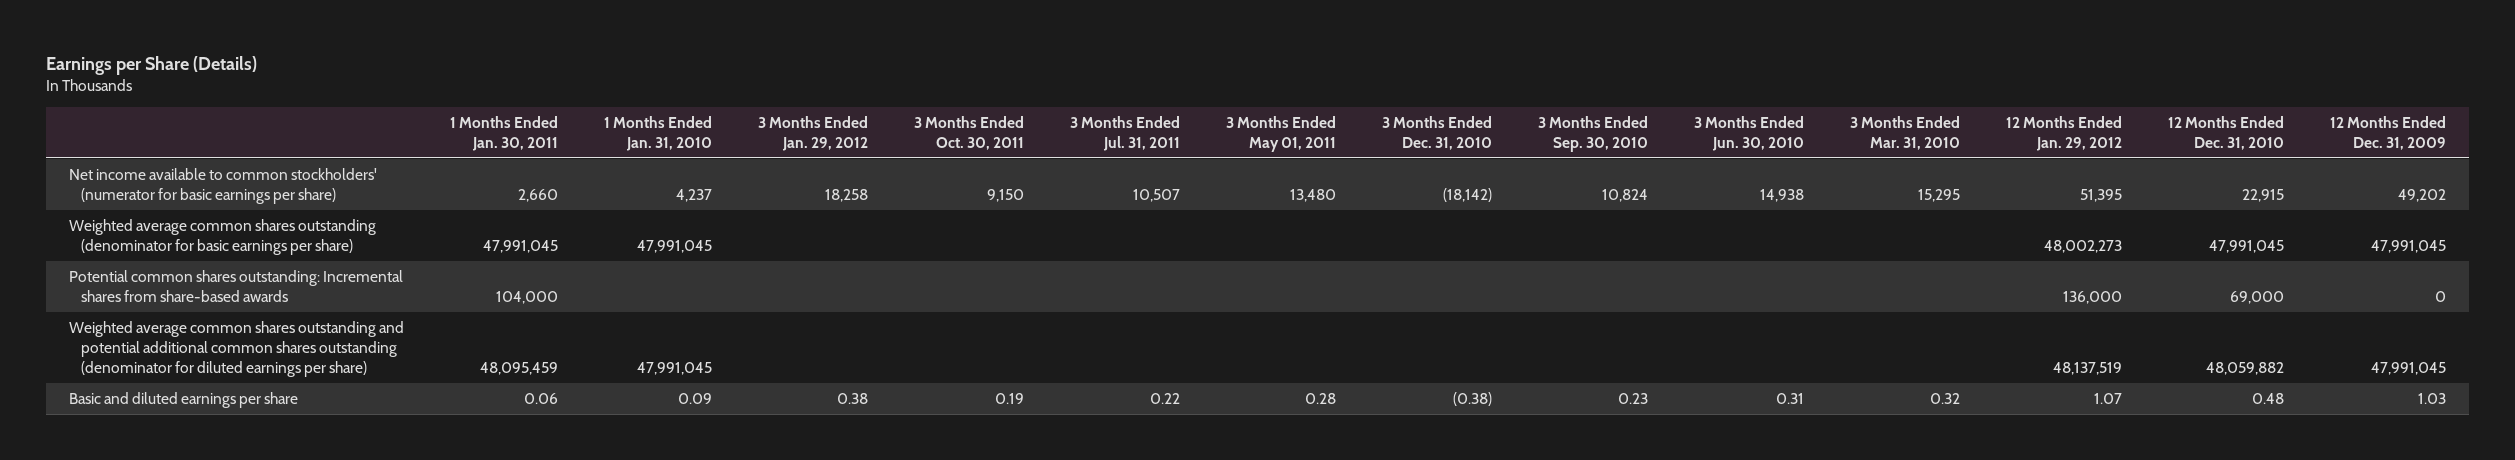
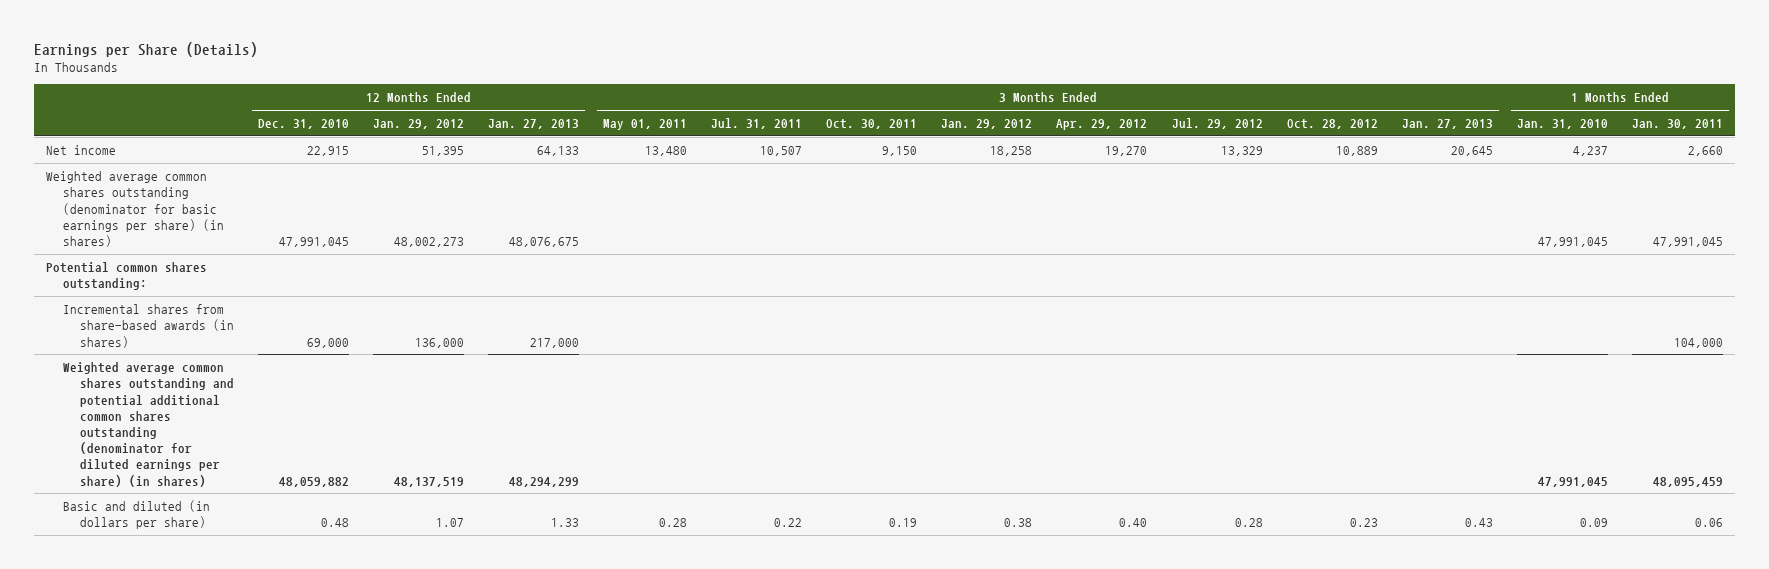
[1382,115,1493,150] 3 Months Ended Dec. 31, 2010 -> none
[1538,115,1649,152] 3 Months Ended Sep. 30, 2010 -> none
[1694,115,1805,151] 3 Months Ended Jun. 30, 2010 -> none
[1850,115,1961,150] 3 Months Ended Mar. 31, 2010 -> none
[2330,115,2447,150] 12 Months Ended Dec. 31, 2009 -> none
none -> [488,119,580,130] Jan. 27, 2013
none -> [1056,119,1148,131] Apr. 29, 2012
none -> [1171,118,1263,130] Jul. 29, 2012
none -> [1286,119,1378,130] Oct. 28, 2012
none -> [1401,119,1493,130] Jan. 27, 2013
[69,167,378,204] Net income available to common stockholders' (numerator for basic earnings per share) -> [45,145,116,156] Net income
[69,218,377,255] Weighted average common shares outstanding (denominator for basic earnings per share) -> [45,171,224,247] Weighted average common shares outstanding (denominator for basic earnings per share) (in shares)
none -> [45,262,207,291] Potential common shares outstanding:
[69,269,404,302] Potential common shares outstanding: Incremental shares from share-based awards -> [62,304,234,348] Incremental shares from share-based awards (in shares)
[69,320,405,377] Weighted average common shares outstanding and potential additional common shares outstanding (denominator for diluted earnings per share) -> [62,362,234,487] Weighted average common shares outstanding and potential additional common shares outstanding (denominator for diluted earnings per share) (in shares)
[69,391,299,408] Basic and diluted earnings per share -> [62,500,210,530] Basic and diluted (in dollars per share)

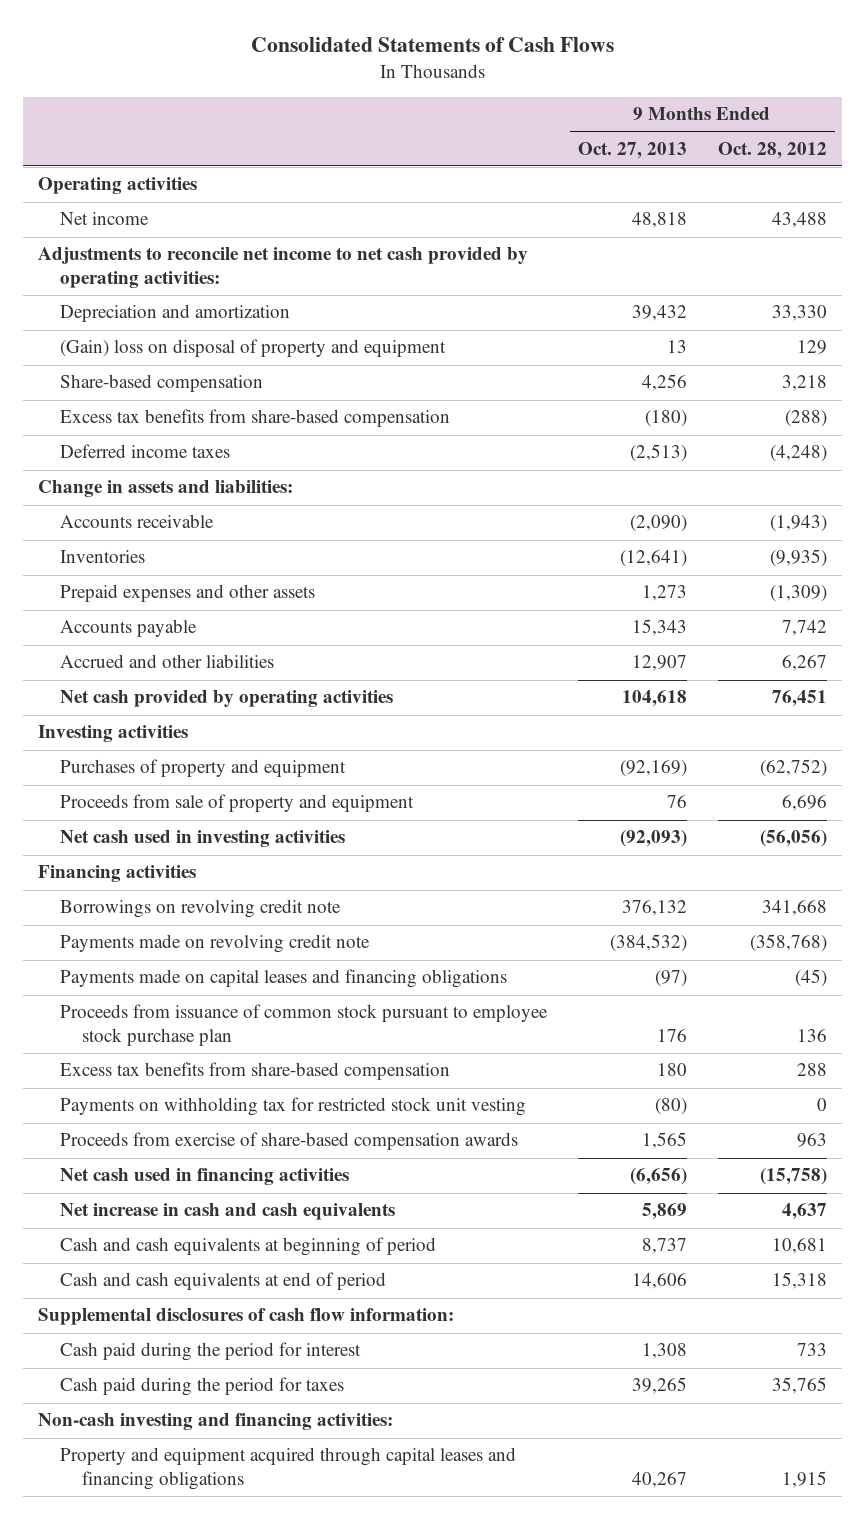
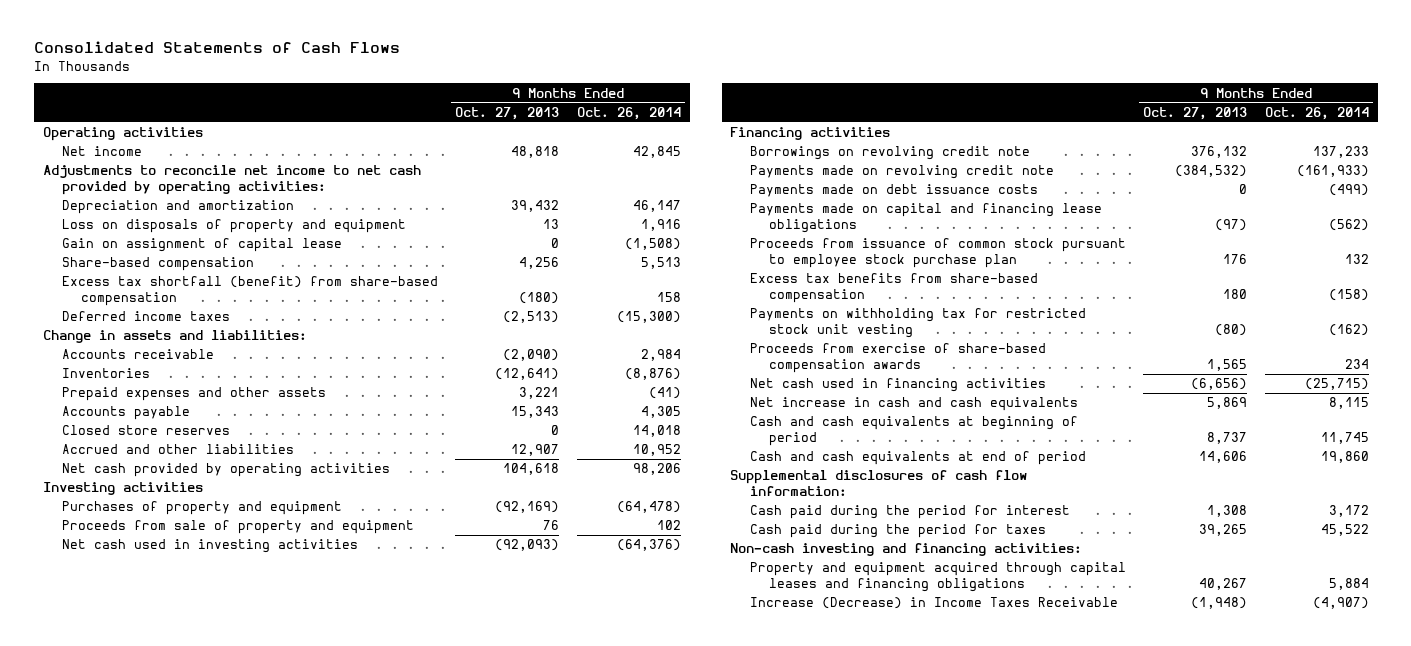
[717,141,827,159] Oct. 28, 2012 -> none
none -> [576,106,681,120] Oct. 26, 2014
[60,339,447,358] (Gain) loss on disposal of property and equipment -> [61,219,406,234] Loss on disposals of property and equipment
none -> [61,238,342,253] Gain on assignment of capital lease
[60,409,451,428] Excess tax benefits from share-based compensation -> [61,276,438,307] Excess tax shortfall (benefit) from share-based compensation
[642,585,688,602] 1,273 -> [519,387,560,400] 3,221
none -> [61,425,230,436] Closed store reserves
none -> [749,184,1038,198] Payments made on debt issuance costs
[60,969,508,989] Payments made on capital leases and financing obligations -> [749,203,1102,234] Payments made on capital and financing lease obligations
none -> [749,597,1118,610] Increase (Decrease) in Income Taxes Receivable

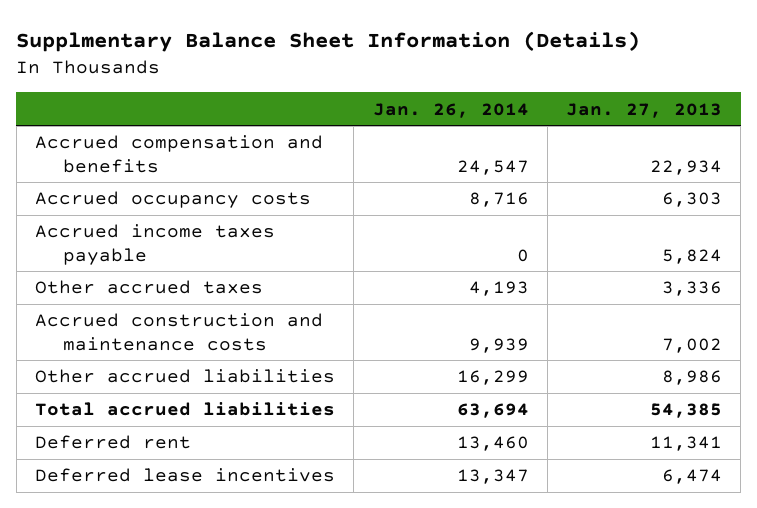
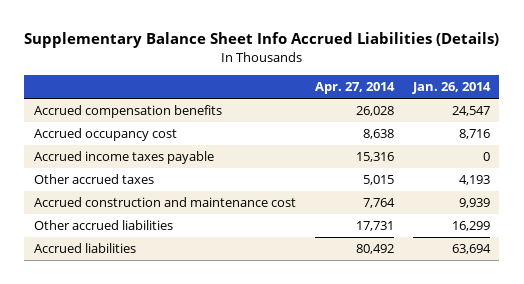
[16,30,641,52] Supplmentary Balance Sheet Information (Details) -> [23,32,499,49] Supplementary Balance Sheet Info Accrued Liabilities (Details)
[566,102,723,118] Jan. 27, 2013 -> none
none -> [314,82,395,95] Apr. 27, 2014
[35,135,324,173] Accrued compensation and benefits -> [33,105,222,119] Accrued compensation benefits
[35,191,312,209] Accrued occupancy costs -> [33,128,177,142] Accrued occupancy cost
[35,313,324,351] Accrued construction and maintenance costs -> [33,197,296,208] Accrued construction and maintenance cost
[35,435,192,450] Deferred rent -> none
[35,468,336,483] Deferred lease incentives -> none
[35,402,336,417] Total accrued liabilities -> [33,243,136,254] Accrued liabilities

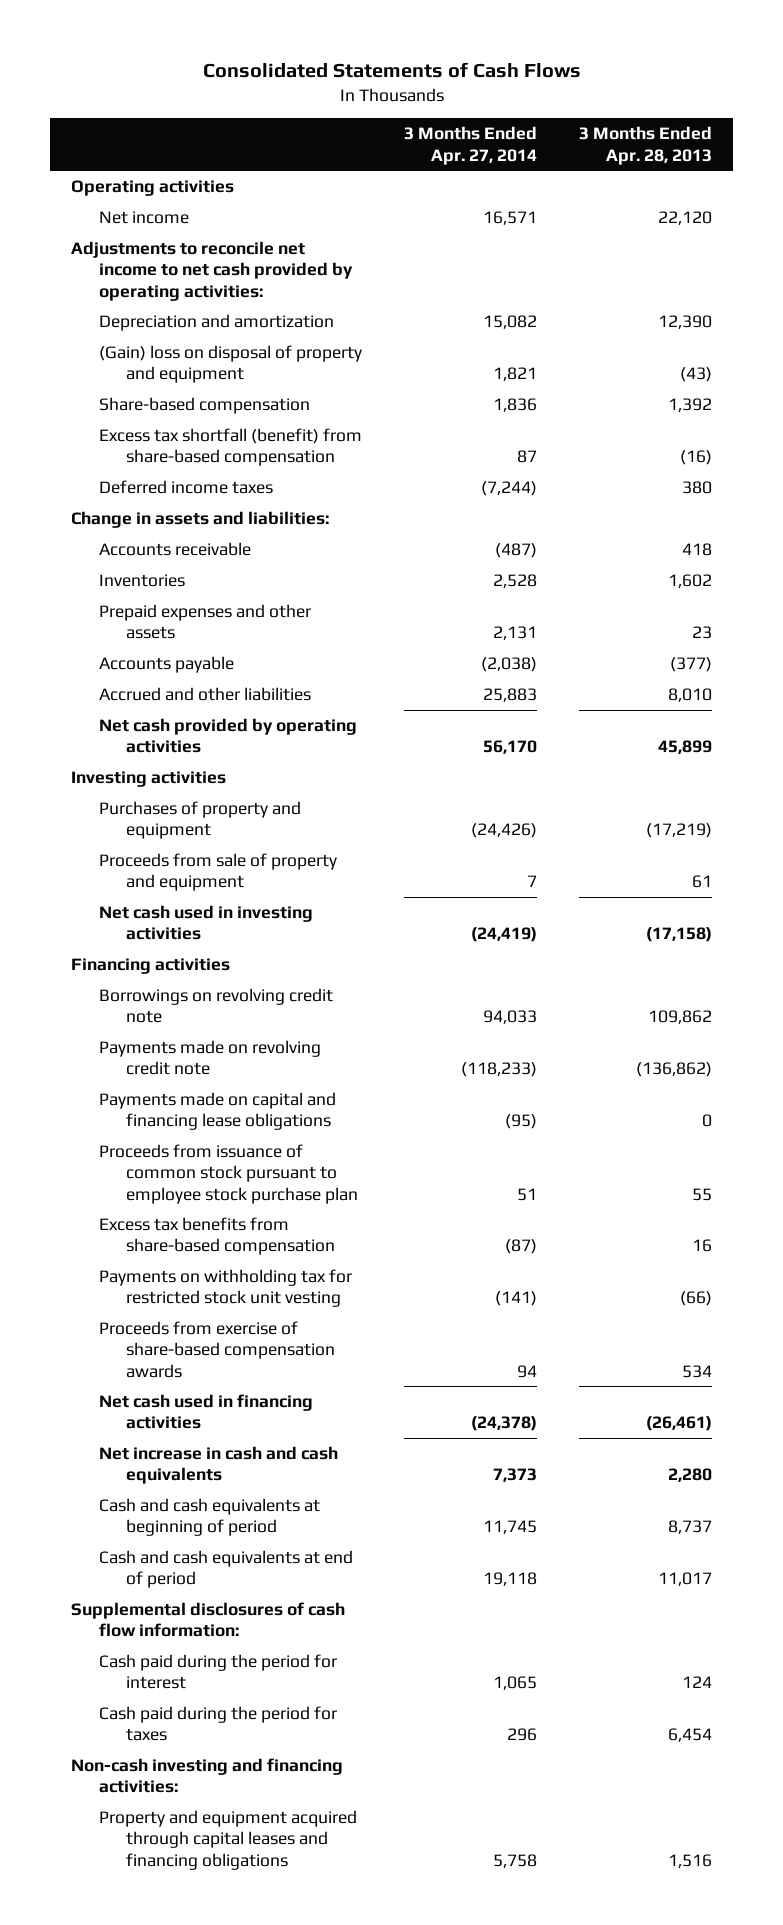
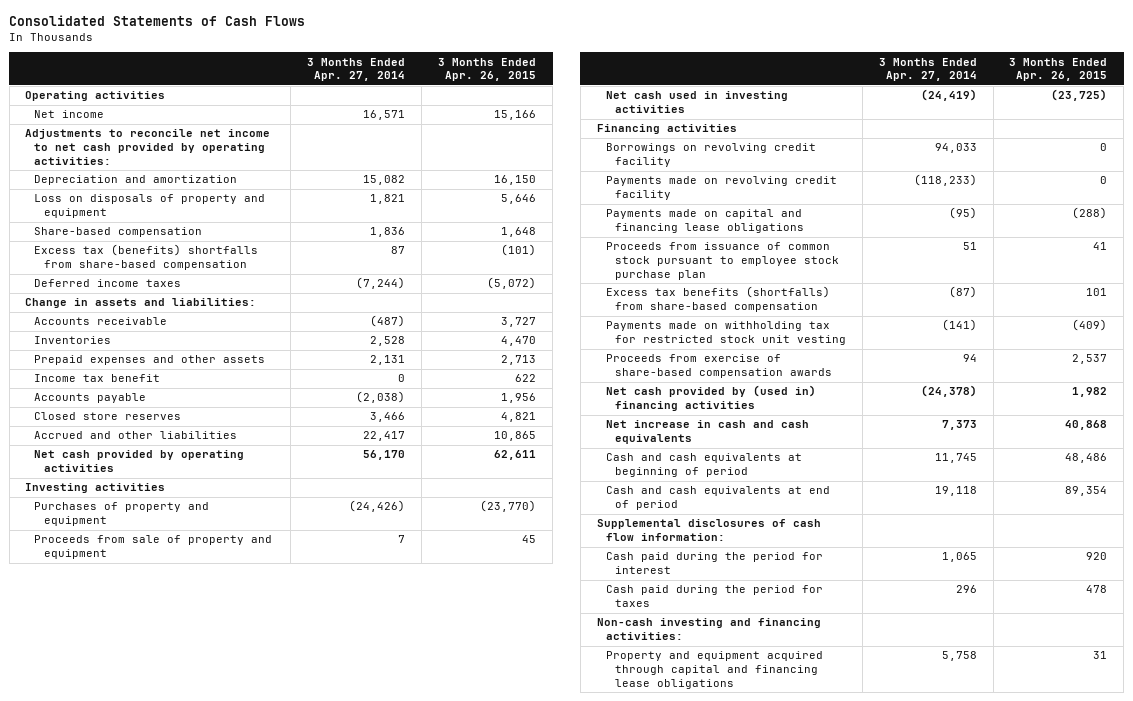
[579,126,713,165] 3 Months Ended Apr. 28, 2013 -> none
none -> [438,57,537,82] 3 Months Ended Apr. 26, 2015
[98,345,362,384] (Gain) loss on disposal of property and equipment -> [34,194,266,219] Loss on disposals of property and equipment
[98,428,362,467] Excess tax shortfall (benefit) from share-based compensation -> [34,244,259,271] Excess tax (benefits) shortfalls from share-based compensation
none -> [34,374,161,383] Income tax benefit
none -> [34,412,182,421] Closed store reserves
[482,688,537,703] 25,883 -> [363,431,406,442] 22,417
[98,988,333,1024] Borrowings on revolving credit note -> [605,143,816,168] Borrowings on revolving credit facility
[98,1040,321,1076] Payments made on revolving credit note -> [605,176,837,201] Payments made on revolving credit facility
[98,1217,335,1256] Excess tax benefits from share-based compensation -> [605,286,830,313] Excess tax benefits (shortfalls) from share-based compensation
[98,1269,352,1308] Payments on withholding tax for restricted stock unit vesting -> [605,321,846,346] Payments made on withholding tax for restricted stock unit vesting
[98,1394,313,1430] Net cash used in financing activities -> [605,385,816,412] Net cash provided by (used in) financing activities
[98,1810,357,1870] Property and equipment acquired through capital leases and financing obligations -> [605,651,823,689] Property and equipment acquired through capital and financing lease obligations

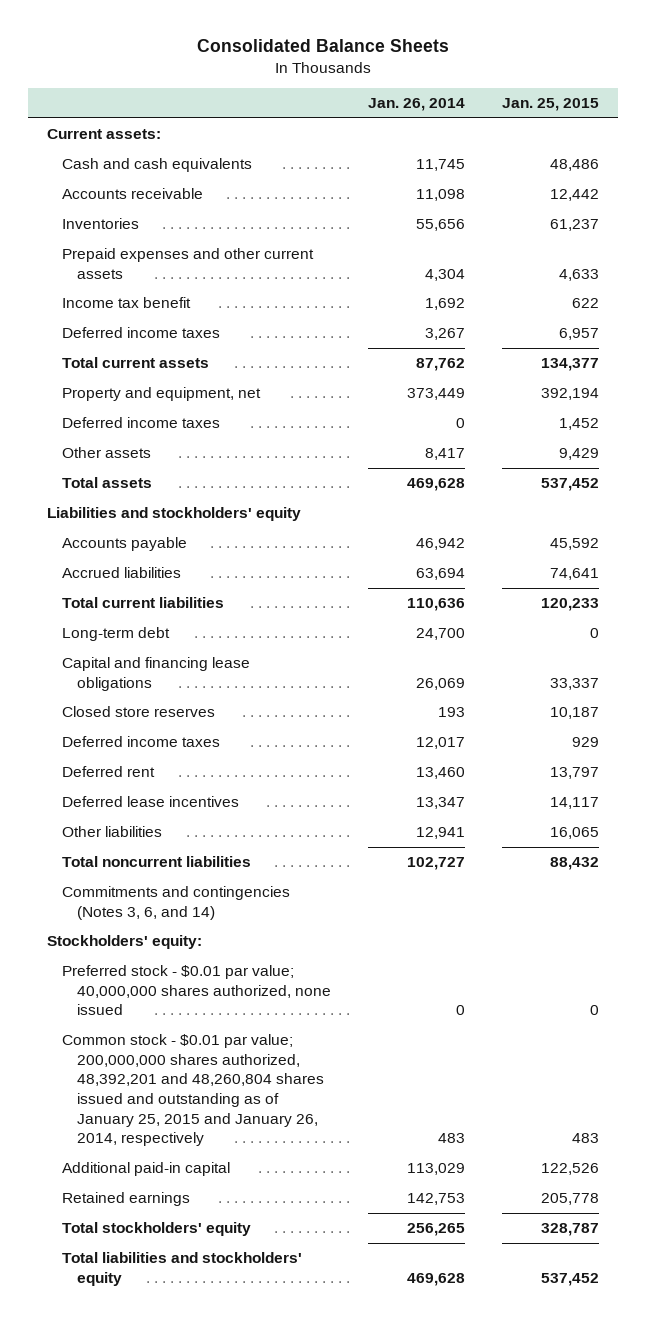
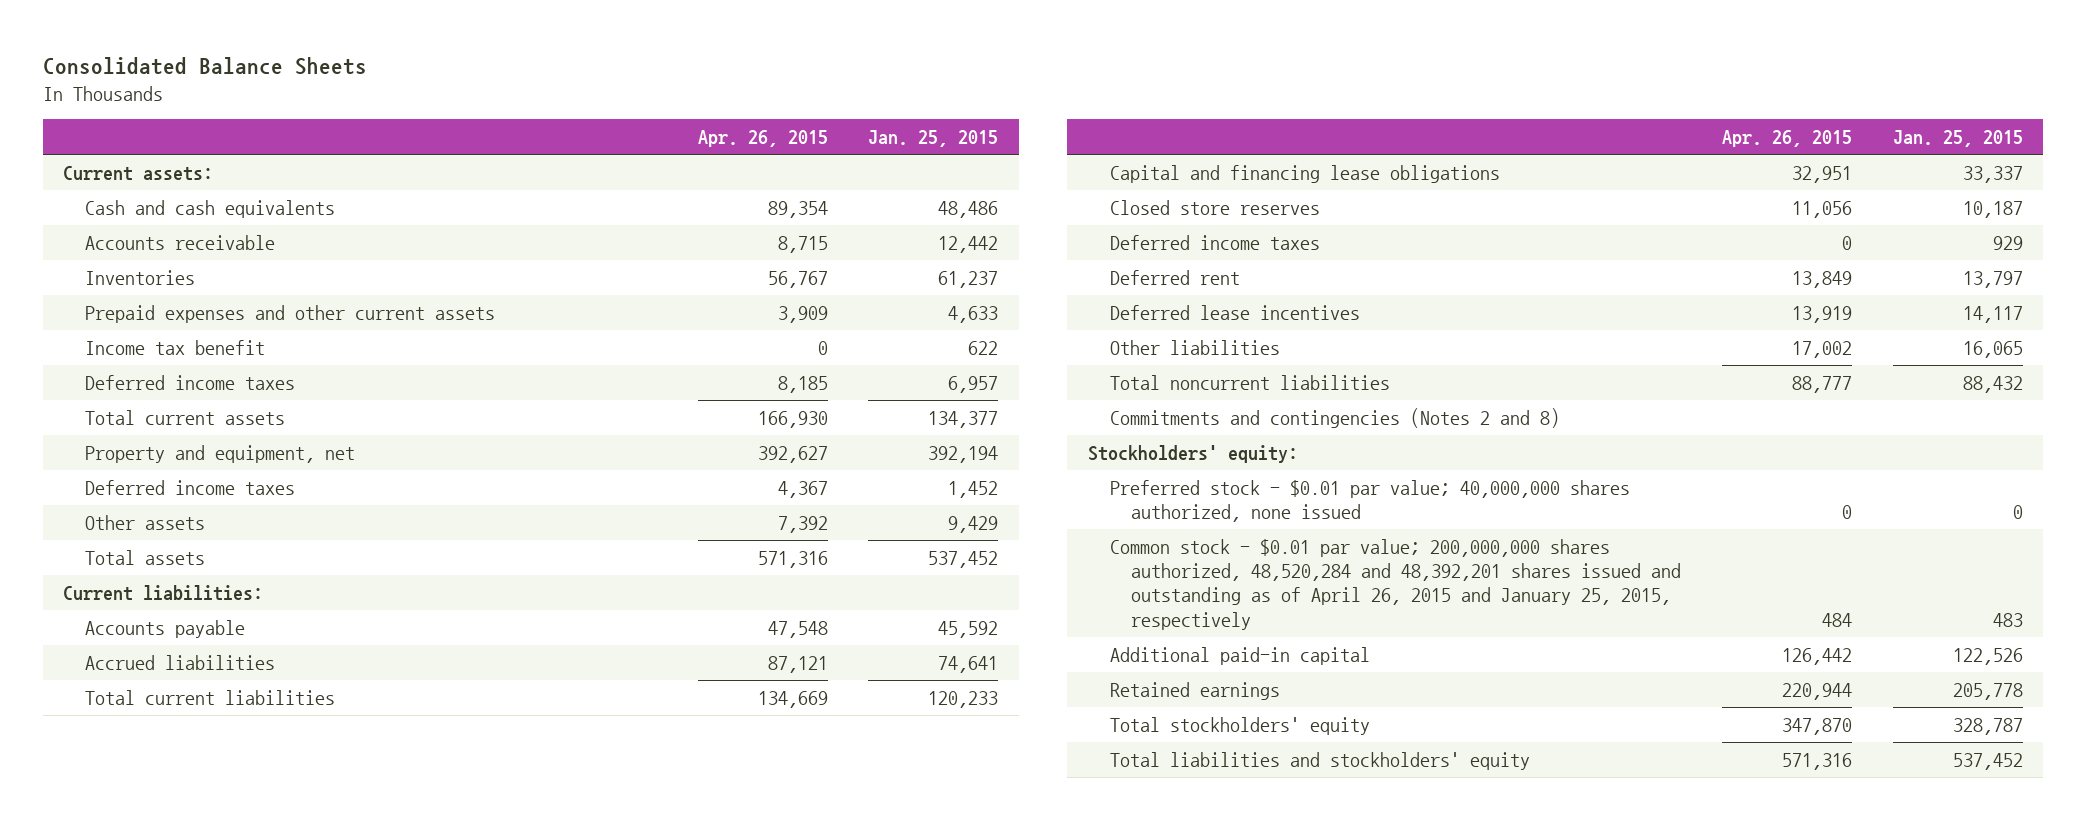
[368,98,466,112] Jan. 26, 2014 -> none
none -> [697,130,828,148] Apr. 26, 2015
[46,507,301,522] Liabilities and stockholders' equity -> none
none -> [63,584,264,601] Current liabilities:
[61,627,170,642] Long-term debt -> none
[61,886,290,920] Commitments and contingencies (Notes 3, 6, and 14) -> [1109,407,1560,428] Commitments and contingencies (Notes 2 and 8)
[61,1034,325,1147] Common stock - $0.01 par value; 200,000,000 shares authorized, 48,392,201 and 48,260,804 shares issued and outstanding as of January 25, 2015 and January 26, 2014, respectively -> [1109,538,1682,630] Common stock - $0.01 par value; 200,000,000 shares authorized, 48,520,284 and 48,392,201 shares issued and outstanding as of April 26, 2015 and January 25, 2015, respectively

